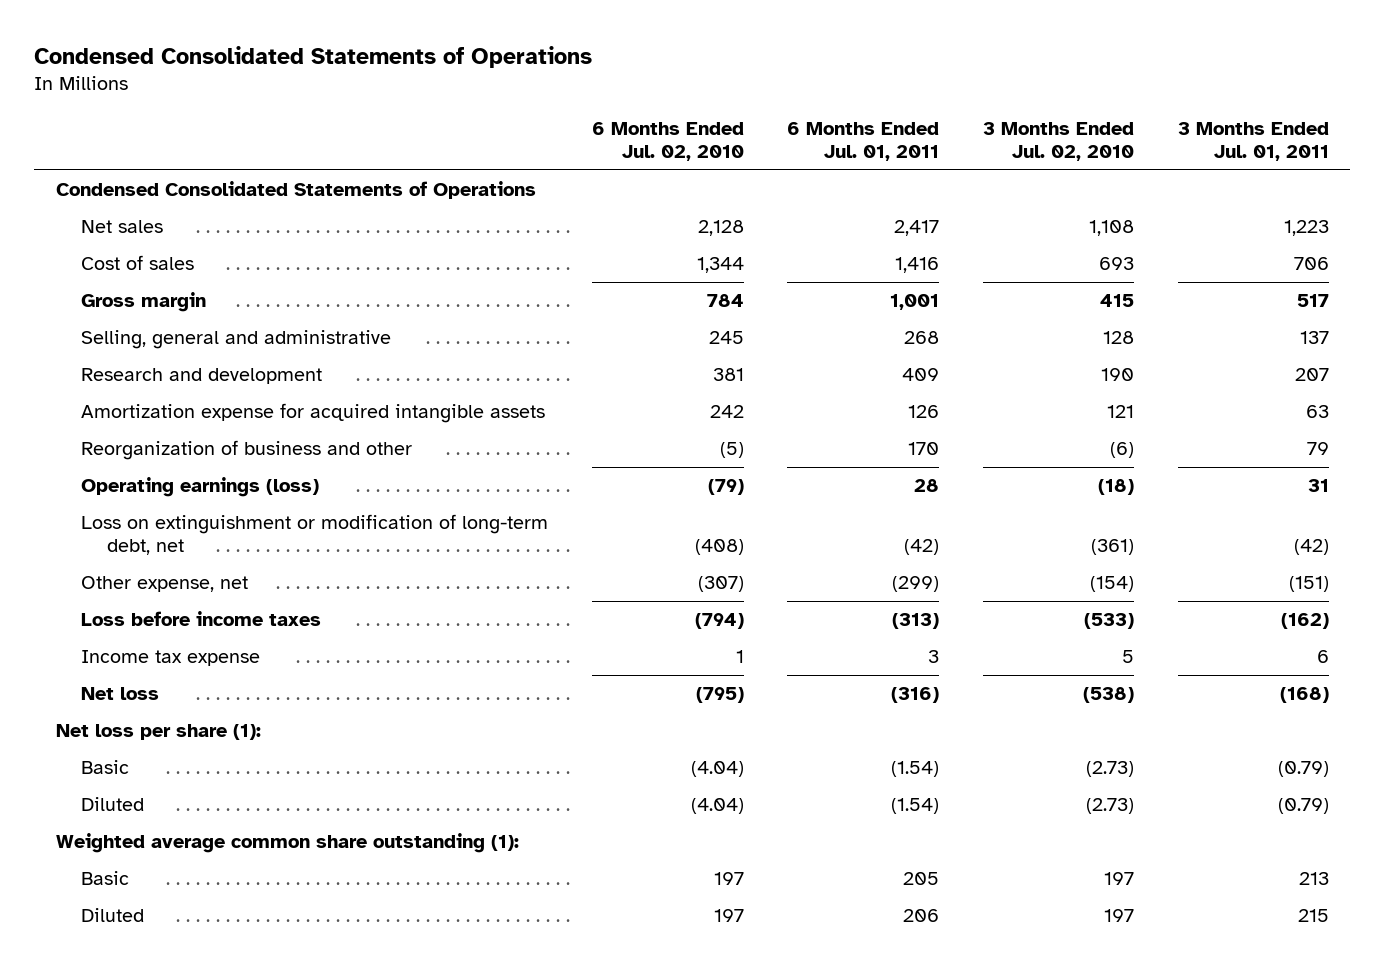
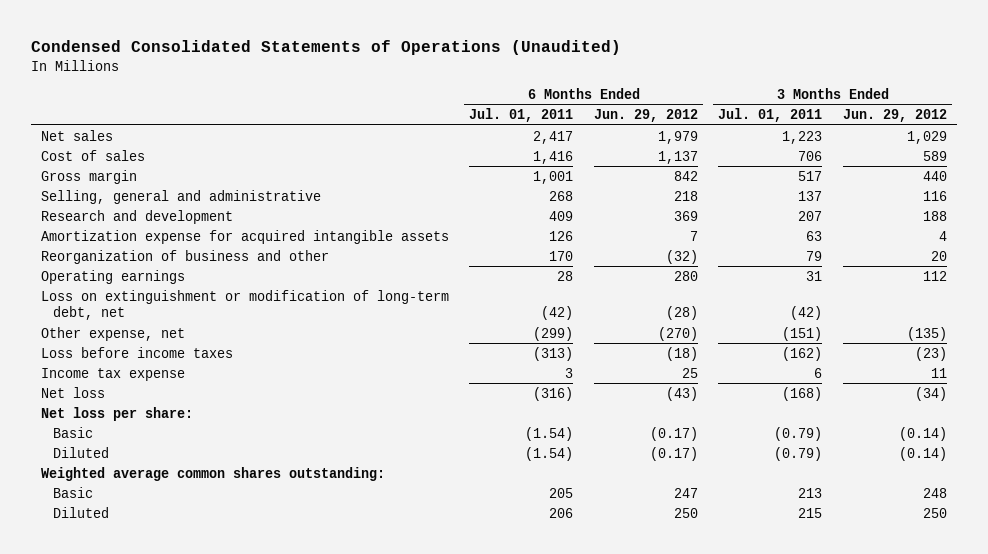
[33,46,592,69] Condensed Consolidated Statements of Operations -> [30,39,621,55] Condensed Consolidated Statements of Operations (Unaudited)
[591,121,744,161] 6 Months Ended Jul. 02, 2010 -> none
[982,121,1134,161] 3 Months Ended Jul. 02, 2010 -> none
none -> [593,109,698,123] Jun. 29, 2012
none -> [842,109,947,123] Jun. 29, 2012
[55,181,536,200] Condensed Consolidated Statements of Operations -> none
[81,477,320,498] Operating earnings (loss) -> [40,269,185,284] Operating earnings
[55,724,261,741] Net loss per share (1): -> [40,406,193,421] Net loss per share:
[55,833,519,854] Weighted average common share outstanding (1): -> [40,466,385,481] Weighted average common shares outstanding:

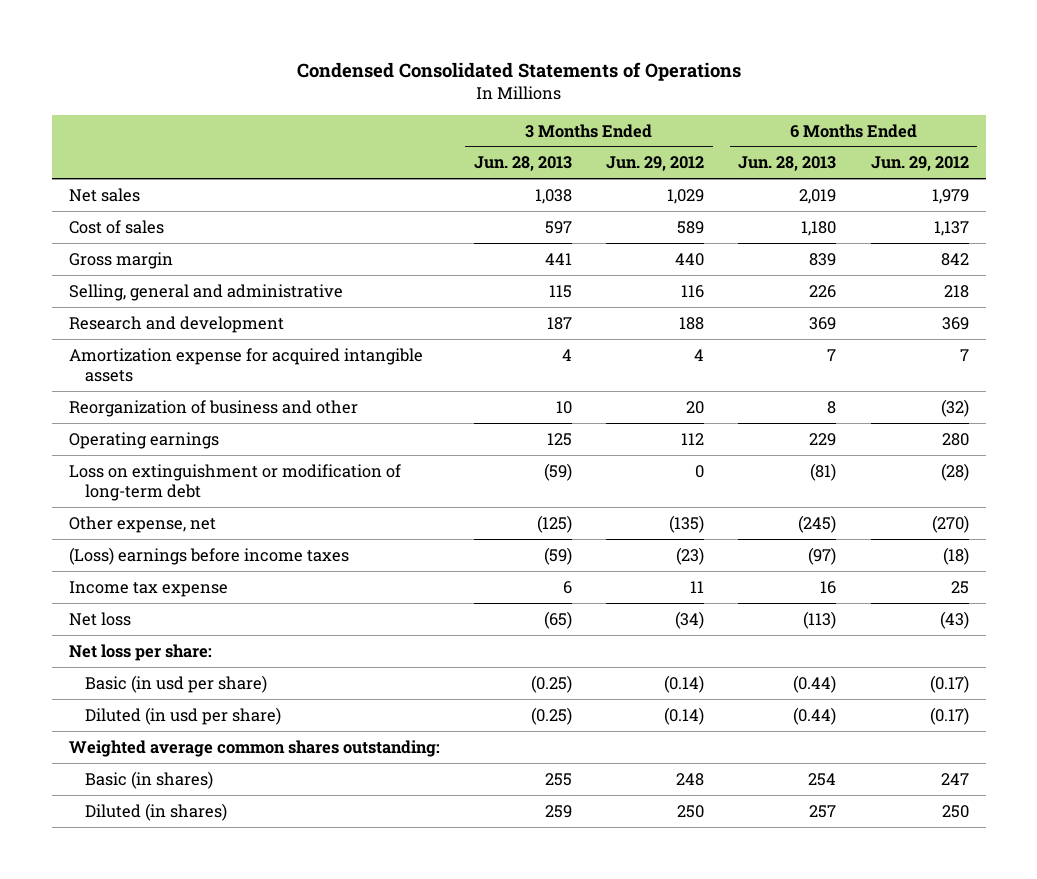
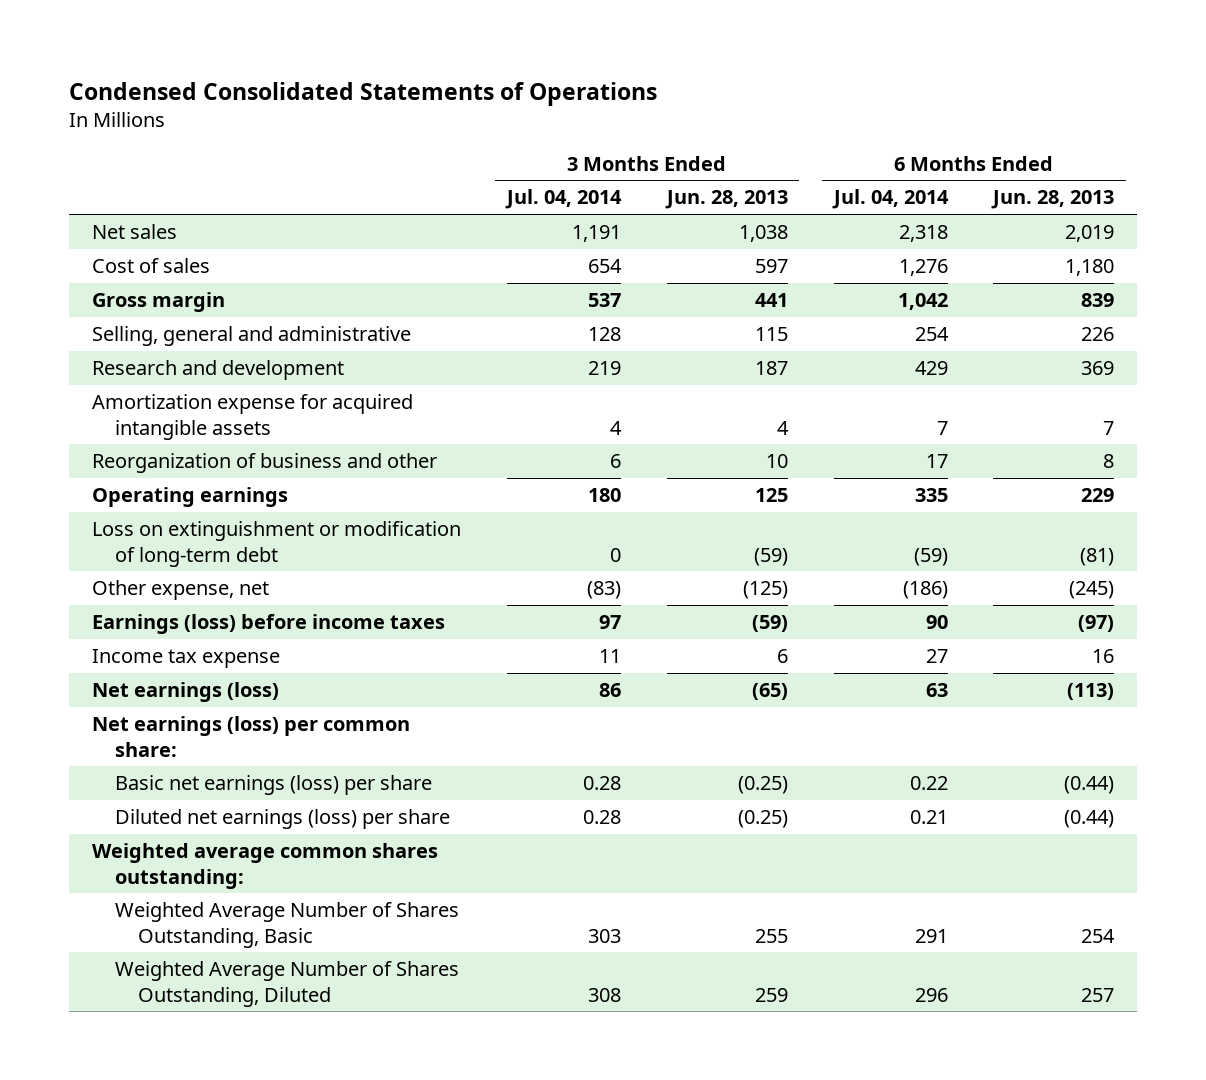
[606,156,705,172] Jun. 29, 2012 -> none
[870,156,969,172] Jun. 29, 2012 -> none
none -> [504,189,622,210] Jul. 04, 2014
none -> [831,189,949,210] Jul. 04, 2014
[68,546,349,565] (Loss) earnings before income taxes -> [91,614,445,635] Earnings (loss) before income taxes
[68,611,131,626] Net loss -> [91,682,279,703] Net earnings (loss)
[68,643,212,661] Net loss per share: -> [91,716,410,757] Net earnings (loss) per common share:
[84,674,267,693] Basic (in usd per share) -> [114,775,432,796] Basic net earnings (loss) per share
[84,706,281,725] Diluted (in usd per share) -> [114,809,450,830] Diluted net earnings (loss) per share
[84,770,213,789] Basic (in shares) -> [114,902,459,948] Weighted Average Number of Shares Outstanding, Basic
[84,802,227,821] Diluted (in shares) -> [114,961,459,1007] Weighted Average Number of Shares Outstanding, Diluted

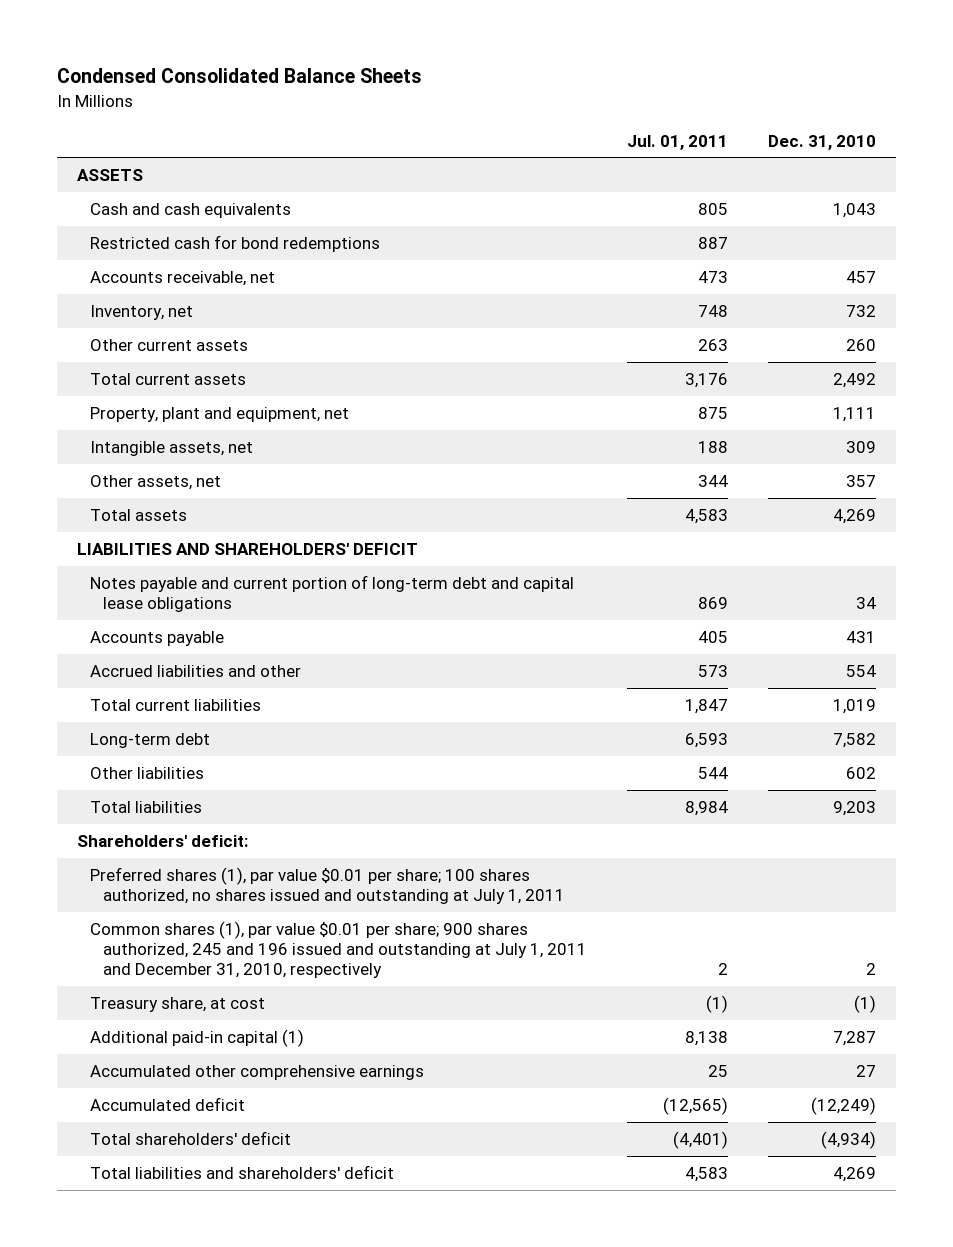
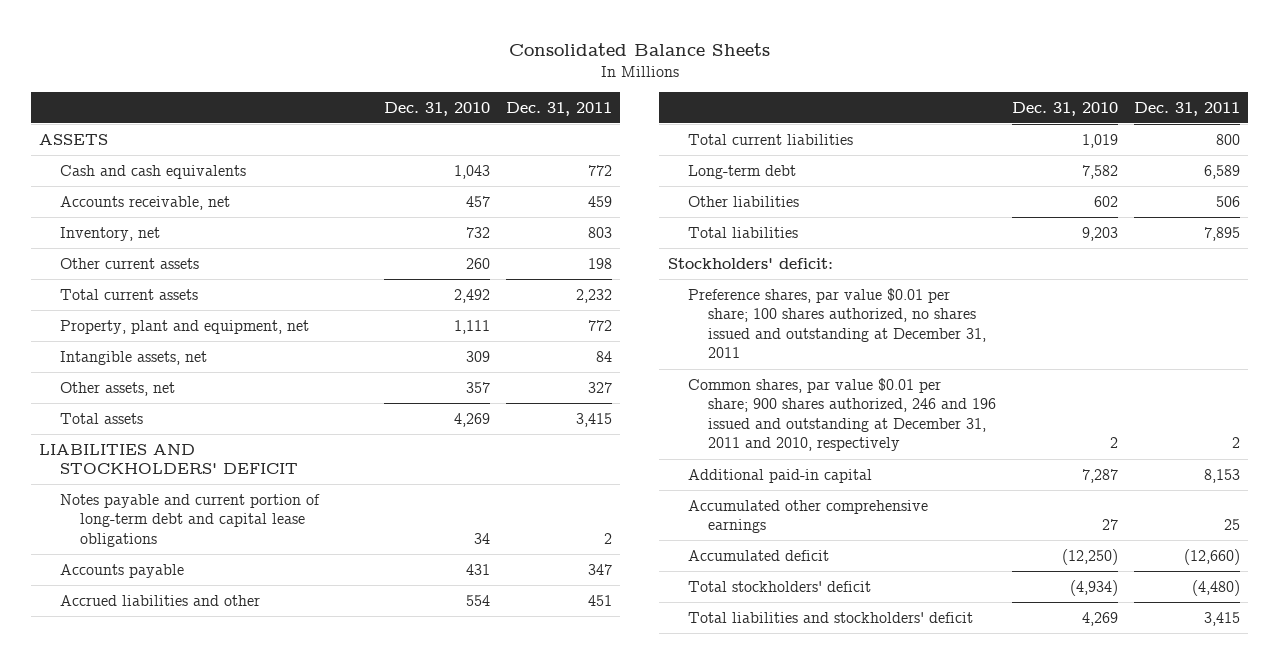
[56,68,422,84] Condensed Consolidated Balance Sheets -> [508,42,770,56] Consolidated Balance Sheets
[627,134,729,150] Jul. 01, 2011 -> none
none -> [506,101,613,116] Dec. 31, 2011
[90,234,381,252] Restricted cash for bond redemptions -> none
[76,542,418,555] LIABILITIES AND SHAREHOLDERS' DEFICIT -> [39,443,298,475] LIABILITIES AND STOCKHOLDERS' DEFICIT
[90,996,266,1012] Treasury share, at cost -> none
[76,834,248,847] Shareholders' deficit: -> [667,257,833,269] Stockholders' deficit:
[90,866,566,904] Preferred shares (1), par value $0.01 per share; 100 shares authorized, no shares issued and outstanding at July 1, 2011 -> [687,287,986,359] Preference shares, par value $0.01 per share; 100 shares authorized, no shares issued and outstanding at December 31, 2011
[90,920,588,978] Common shares (1), par value $0.01 per share; 900 shares authorized, 245 and 196 issued and outstanding at July 1, 2011 and December 31, 2010, respectively -> [687,377,996,452] Common shares, par value $0.01 per share; 900 shares authorized, 246 and 196 issued and outstanding at December 31, 2011 and 2010, respectively
[90,1028,305,1047] Additional paid-in capital (1) -> [687,468,872,483] Additional paid-in capital
[811,1096,877,1115] (12,249) -> [1062,548,1119,565] (12,250)
[90,1130,292,1145] Total shareholders' deficit -> [687,580,871,592] Total stockholders' deficit
[90,1164,395,1179] Total liabilities and shareholders' deficit -> [687,611,973,623] Total liabilities and stockholders' deficit

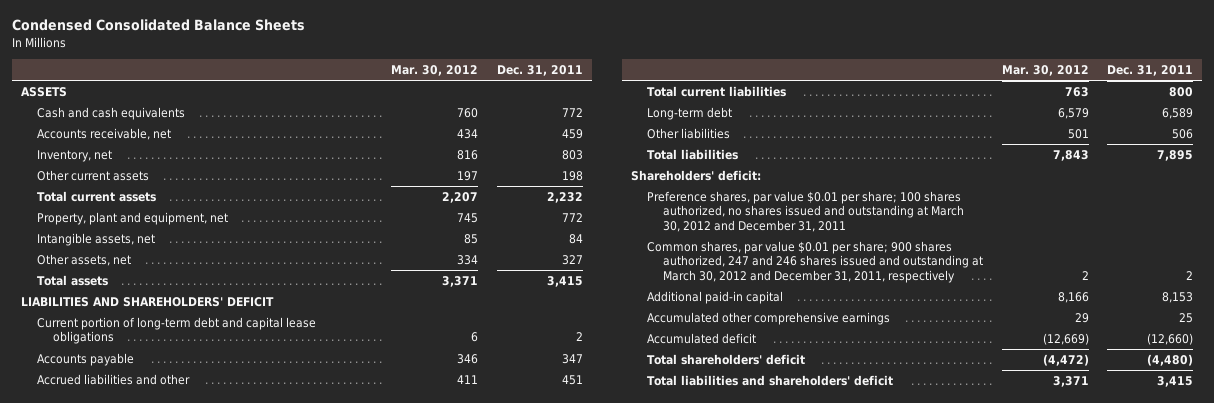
[508,42,770,56] Consolidated Balance Sheets -> [11,19,305,32] Condensed Consolidated Balance Sheets
[384,101,491,116] Dec. 31, 2010 -> none
none -> [391,64,479,76] Mar. 30, 2012
[39,443,298,475] LIABILITIES AND STOCKHOLDERS' DEFICIT -> [21,297,275,308] LIABILITIES AND SHAREHOLDERS' DEFICIT
[59,493,320,547] Notes payable and current portion of long-term debt and capital lease obligations -> [36,317,316,345] Current portion of long-term debt and capital lease obligations
[667,257,833,269] Stockholders' deficit: -> [631,170,762,182] Shareholders' deficit:
[687,287,986,359] Preference shares, par value $0.01 per share; 100 shares authorized, no shares issued and outstanding at December 31, 2011 -> [647,191,965,232] Preference shares, par value $0.01 per share; 100 shares authorized, no shares issued and outstanding at March 30, 2012 and December 31, 2011
[687,377,996,452] Common shares, par value $0.01 per share; 900 shares authorized, 246 and 196 issued and outstanding at December 31, 2011 and 2010, respectively -> [647,241,984,283] Common shares, par value $0.01 per share; 900 shares authorized, 247 and 246 shares issued and outstanding at March 30, 2012 and December 31, 2011, respectively
[687,580,871,592] Total stockholders' deficit -> [647,354,806,366] Total shareholders' deficit
[687,611,973,623] Total liabilities and stockholders' deficit -> [647,375,894,387] Total liabilities and shareholders' deficit

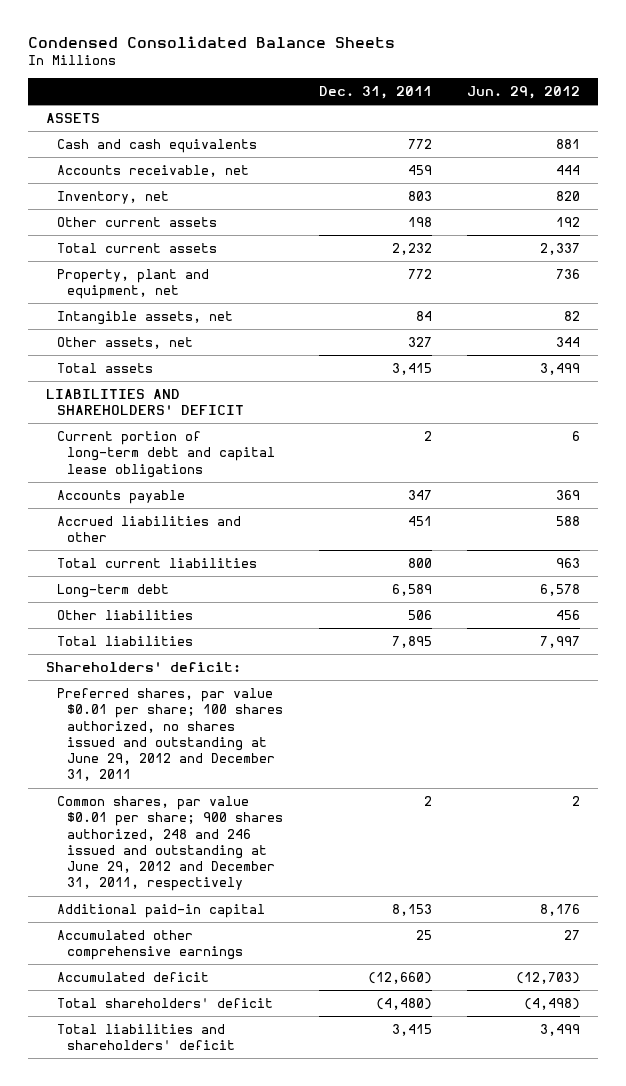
[391,64,479,76] Mar. 30, 2012 -> none
none -> [467,85,581,99] Jun. 29, 2012
[647,191,965,232] Preference shares, par value $0.01 per share; 100 shares authorized, no shares issued and outstanding at March 30, 2012 and December 31, 2011 -> [56,687,284,782] Preferred shares, par value $0.01 per share; 100 shares authorized, no shares issued and outstanding at June 29, 2012 and December 31, 2011
[647,241,984,283] Common shares, par value $0.01 per share; 900 shares authorized, 247 and 246 shares issued and outstanding at March 30, 2012 and December 31, 2011, respectively -> [56,795,284,892] Common shares, par value $0.01 per share; 900 shares authorized, 248 and 246 issued and outstanding at June 29, 2012 and December 31, 2011, respectively

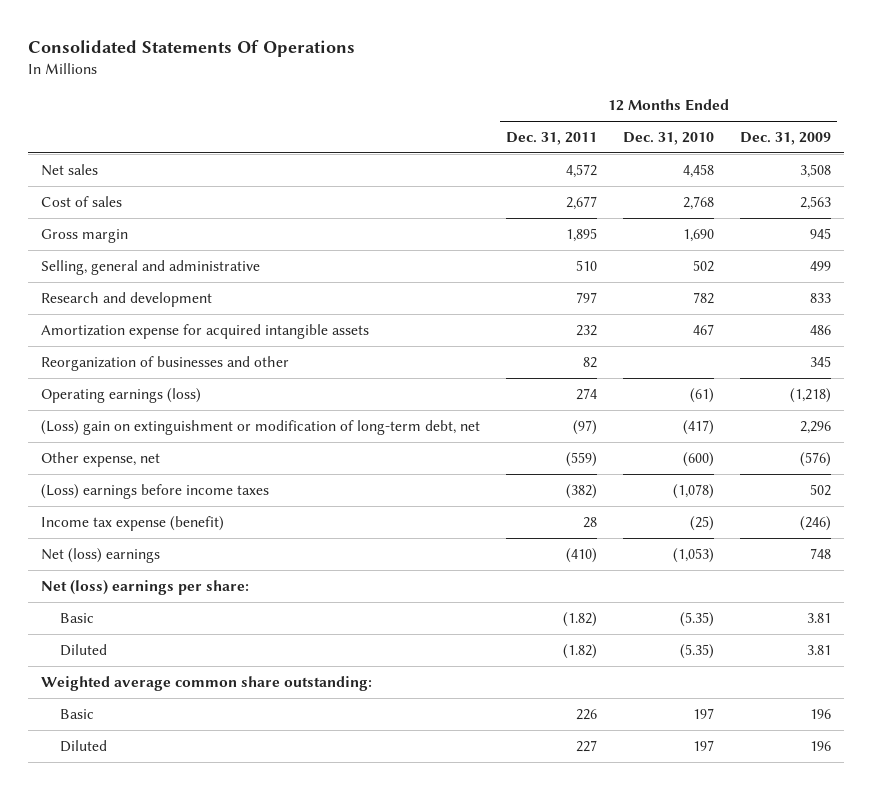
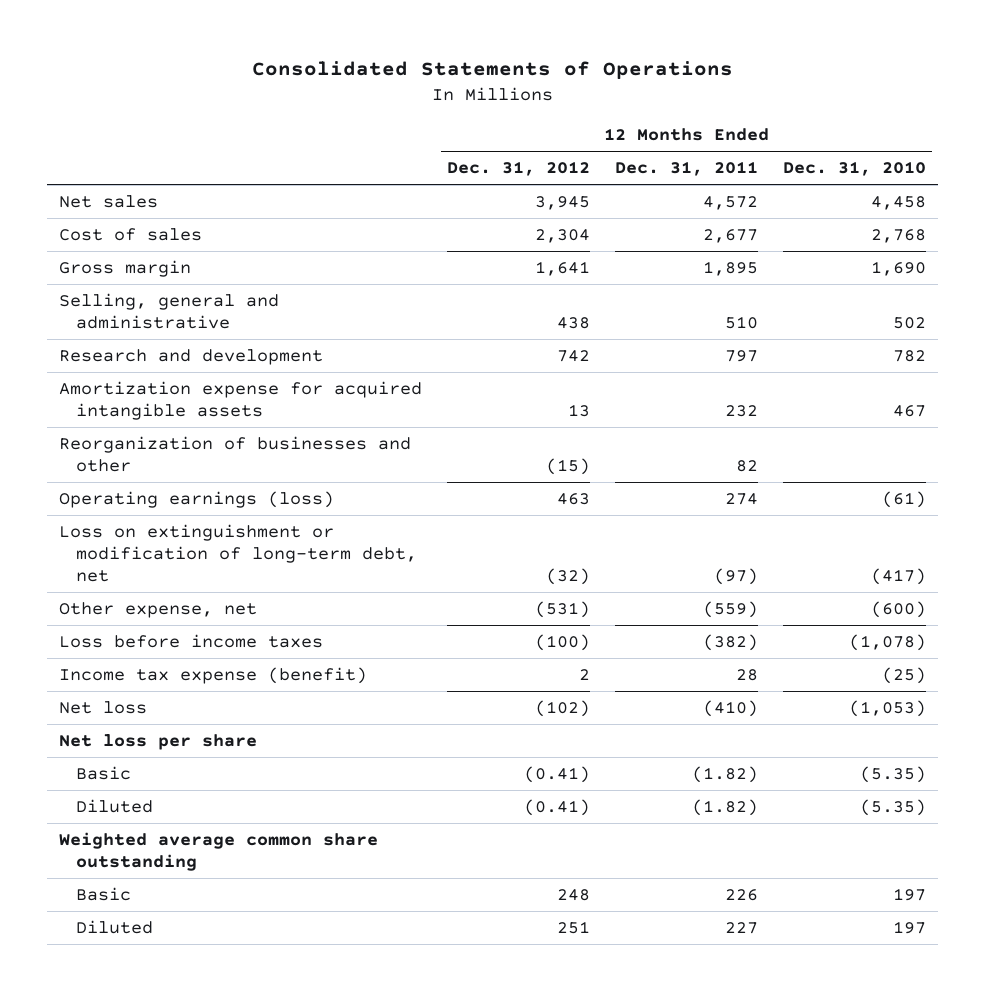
[28,39,356,57] Consolidated Statements Of Operations -> [251,61,733,80] Consolidated Statements of Operations
[739,132,831,146] Dec. 31, 2009 -> none
none -> [447,161,591,177] Dec. 31, 2012
[41,419,481,435] (Loss) gain on extinguishment or modification of long-term debt, net -> [59,523,417,583] Loss on extinguishment or modification of long-term debt, net
[41,483,270,499] (Loss) earnings before income taxes -> [59,633,324,648] Loss before income taxes
[41,547,161,563] Net (loss) earnings -> [59,700,148,714] Net loss
[41,579,250,595] Net (loss) earnings per share: -> [59,733,258,750] Net loss per share
[41,675,373,691] Weighted average common share outstanding: -> [59,831,379,872] Weighted average common share outstanding

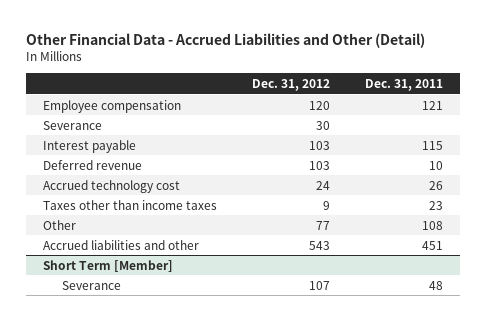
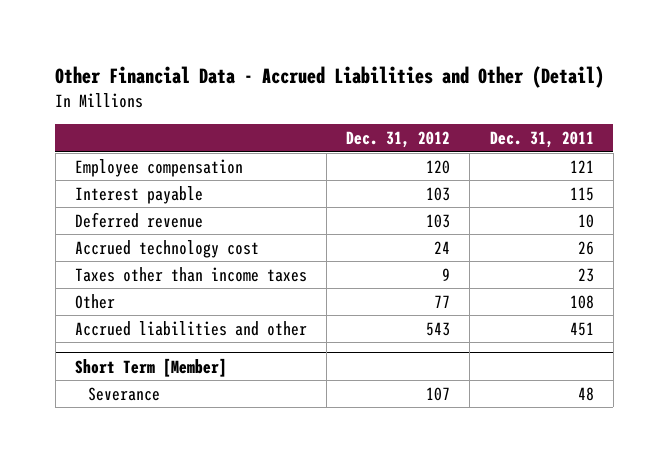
[43,120,103,130] Severance -> none

